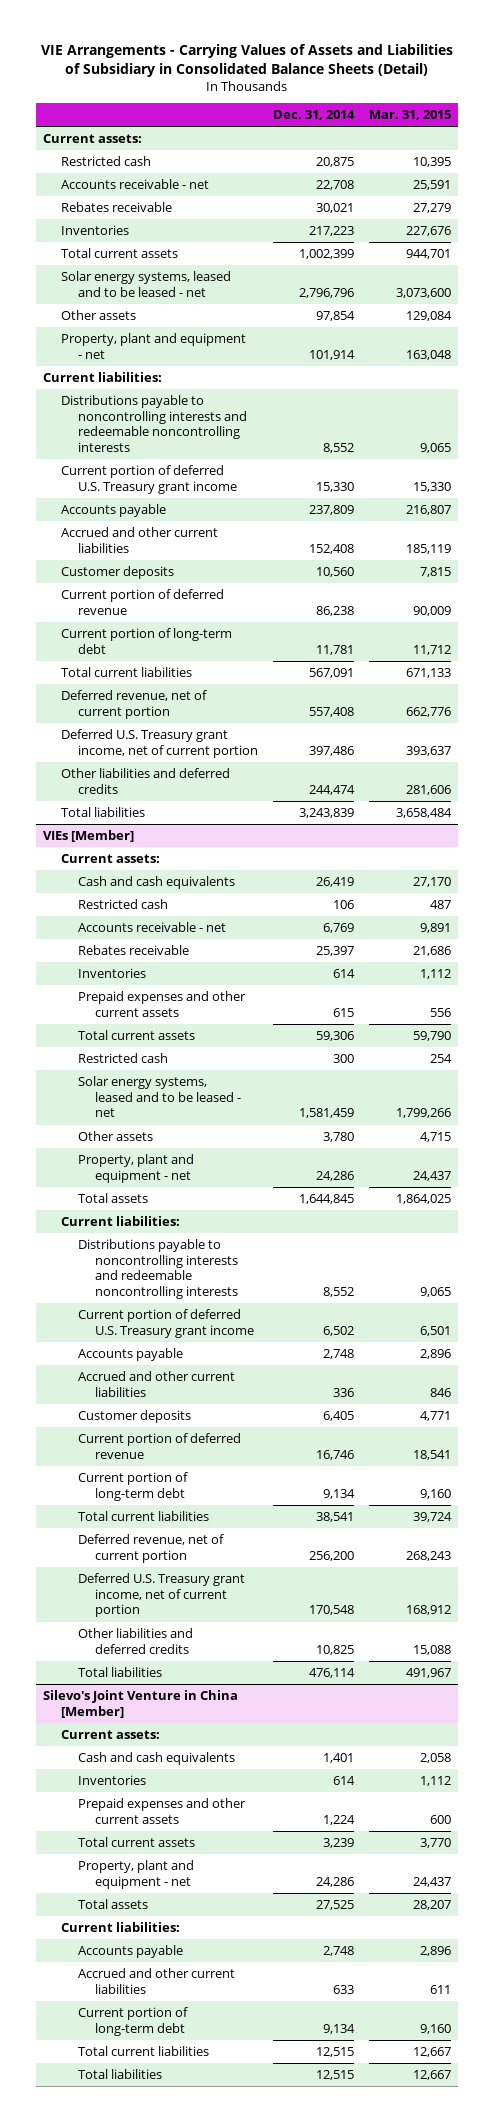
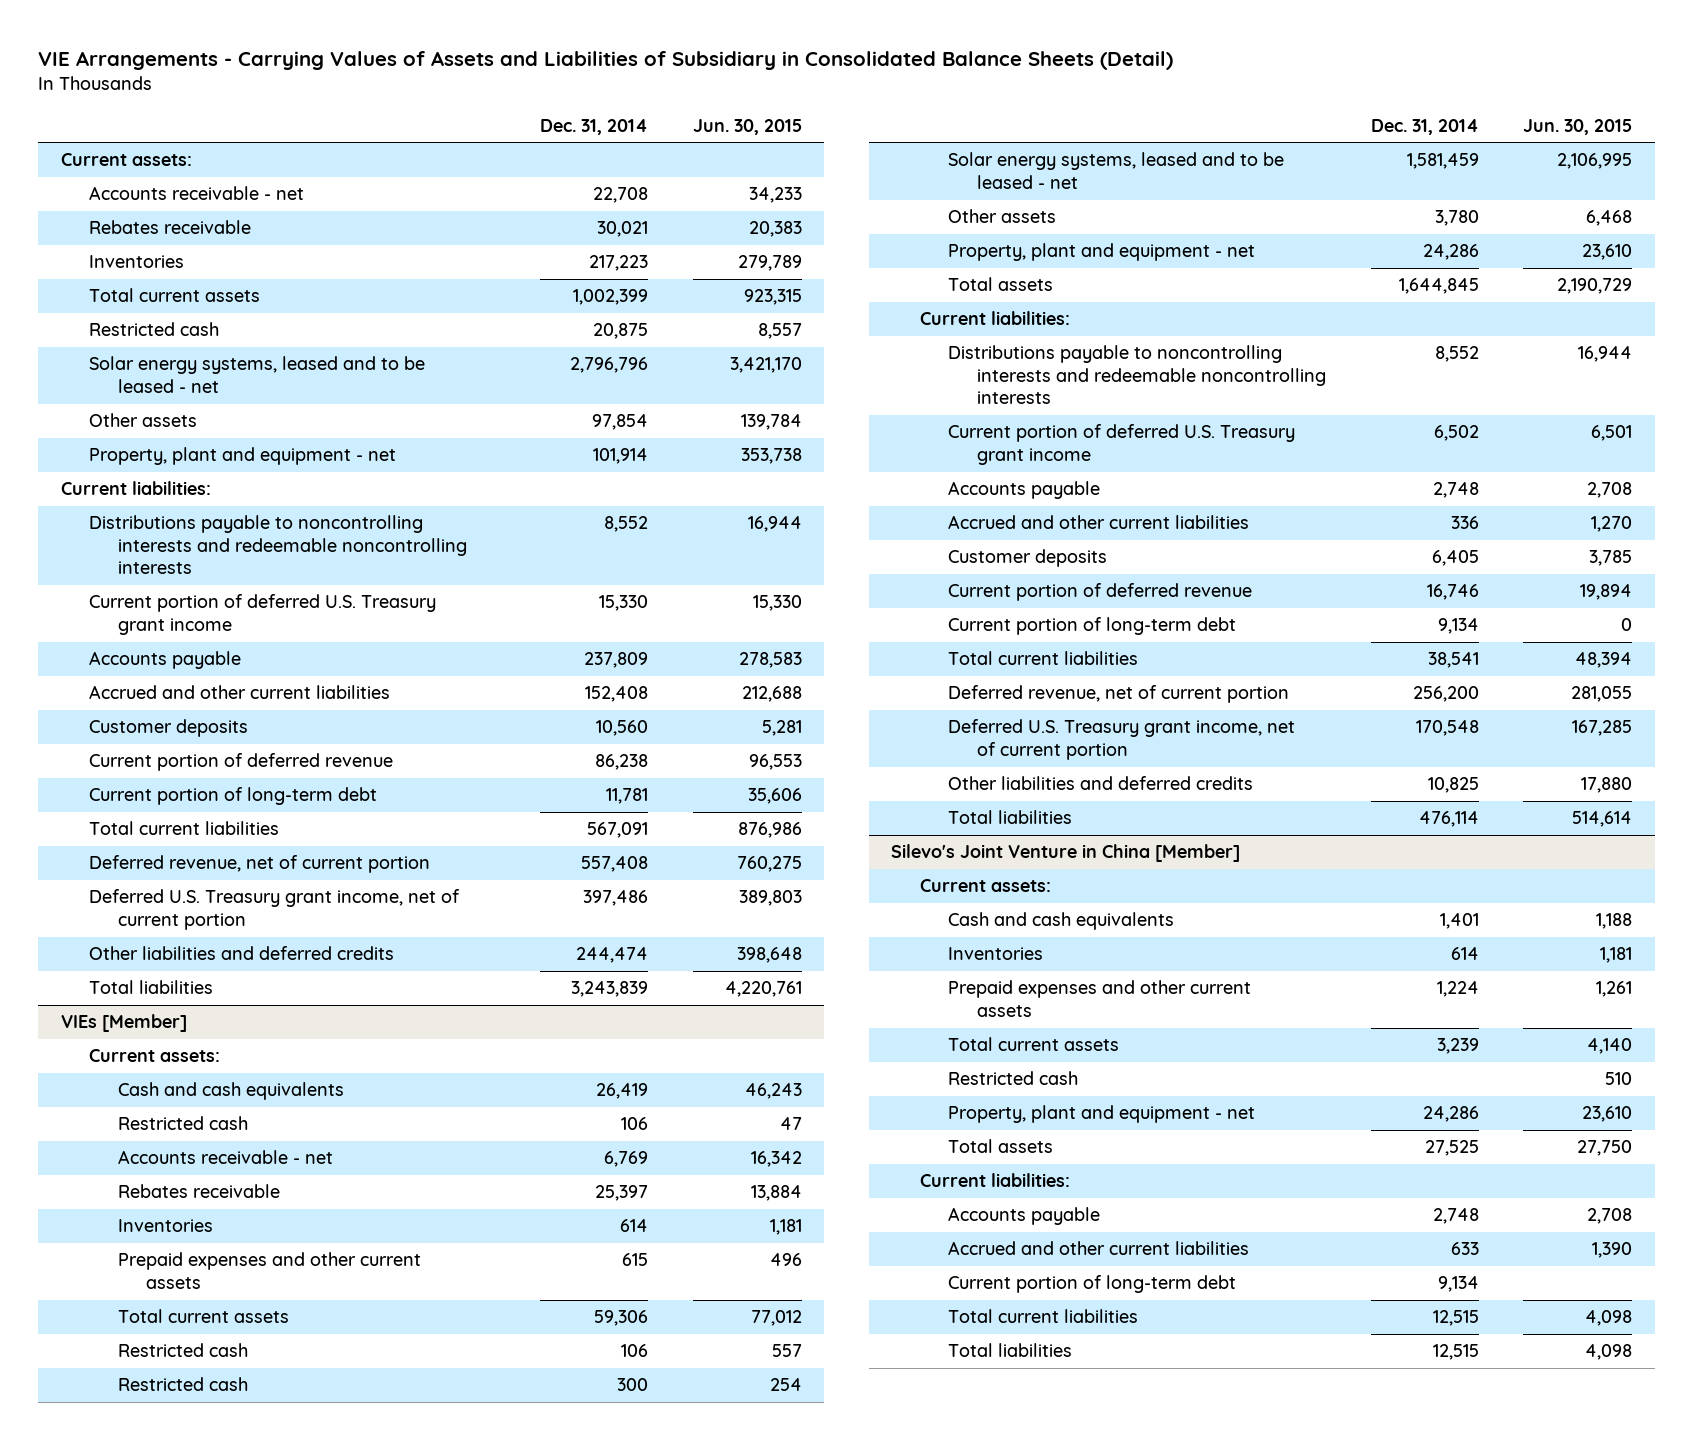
[368,110,451,121] Mar. 31, 2015 -> none
none -> [692,118,802,135] Jun. 30, 2015
[60,156,151,167] Restricted cash -> [89,322,220,337] Restricted cash
none -> [117,1343,248,1358] Restricted cash
none -> [948,1071,1079,1086] Restricted cash

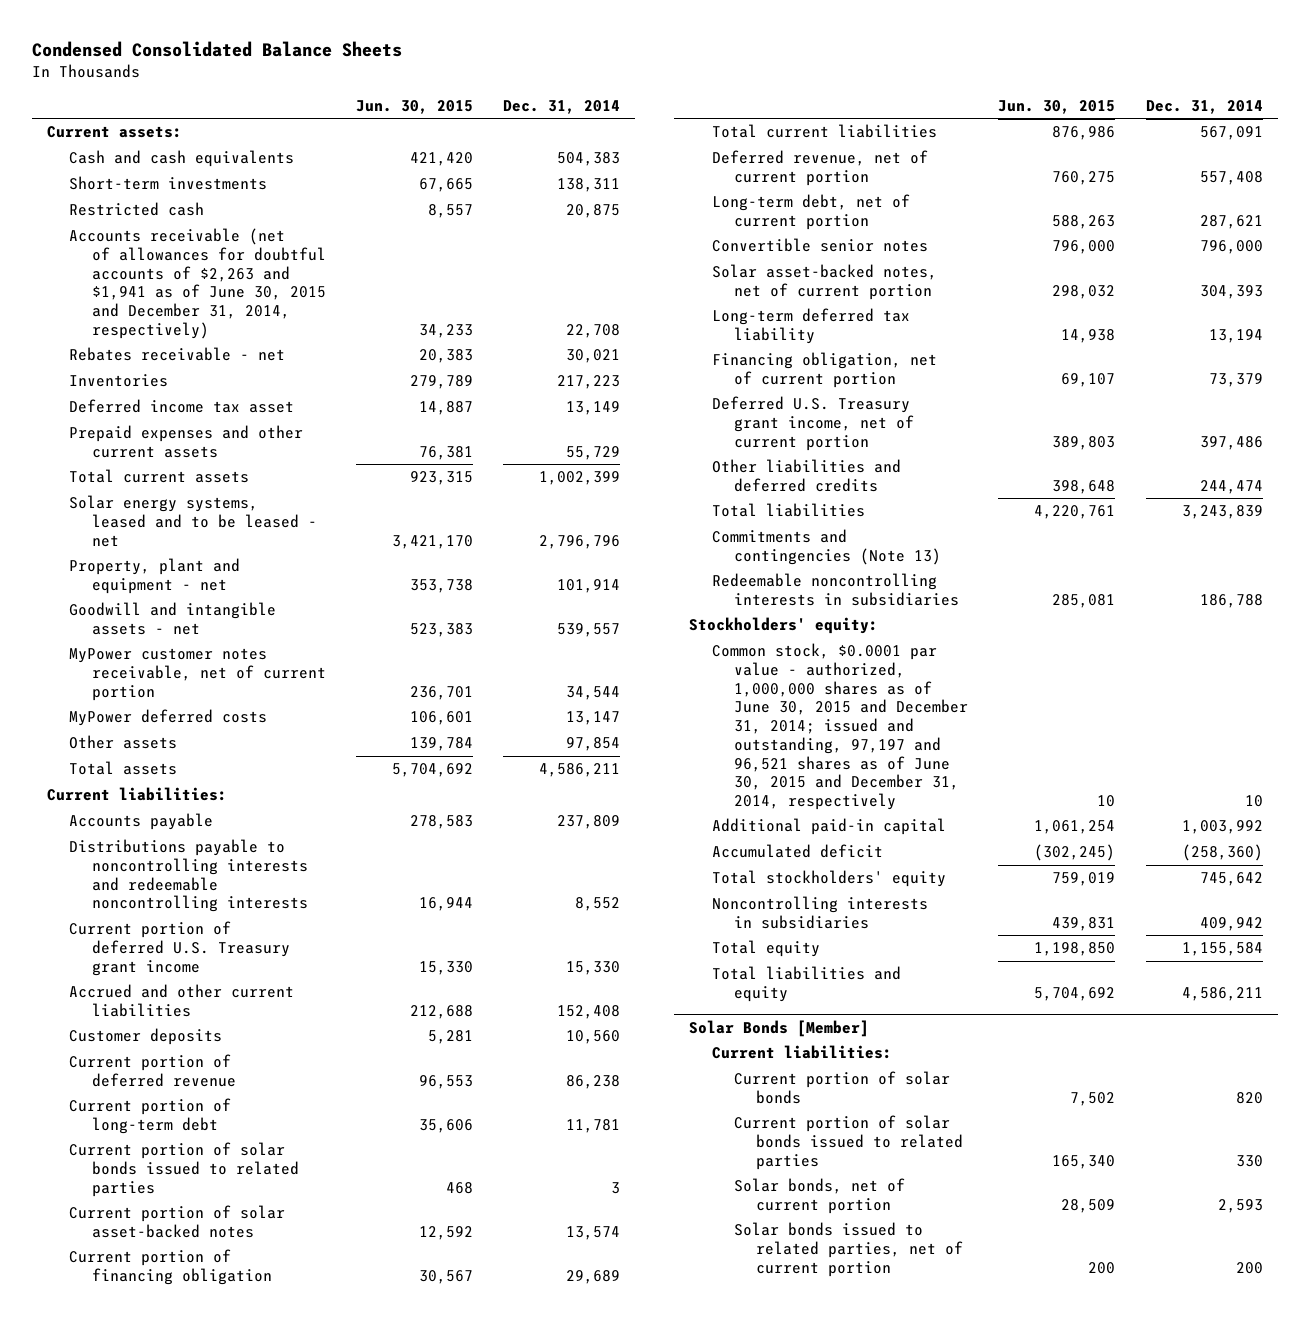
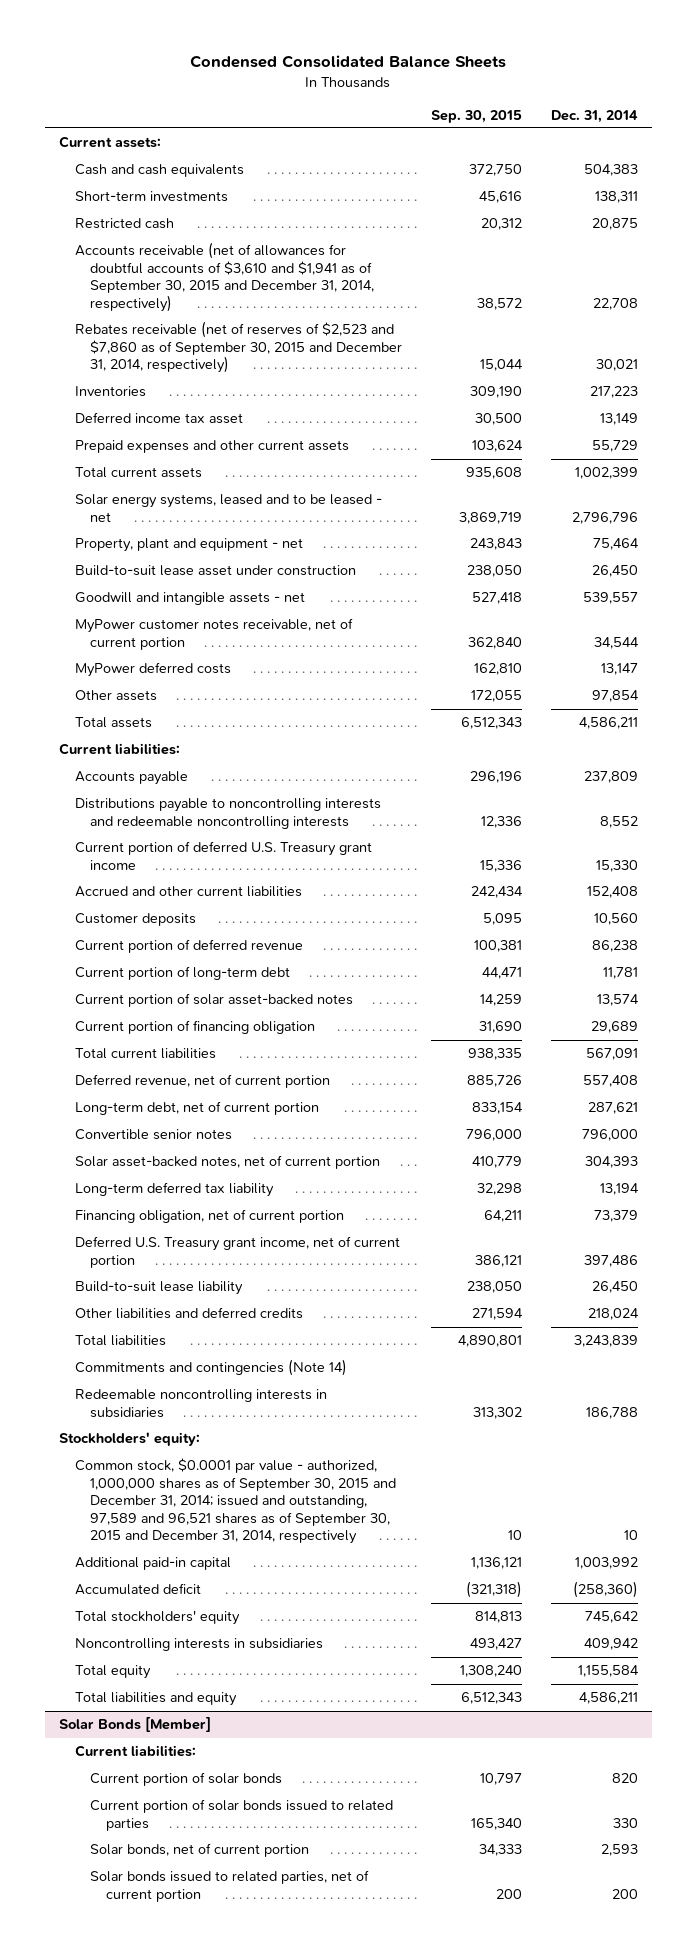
[355,99,473,114] Jun. 30, 2015 -> none
none -> [431,109,523,123] Sep. 30, 2015
[69,228,326,339] Accounts receivable (net of allowances for doubtful accounts of $2,263 and $1,941 as of June 30, 2015 and December 31, 2014, respectively) -> [74,242,375,312] Accounts receivable (net of allowances for doubtful accounts of $3,610 and $1,941 as of September 30, 2015 and December 31, 2014, respectively)
[69,347,286,362] Rebates receivable - net -> [74,321,403,374] Rebates receivable (net of reserves of $2,523 and $7,860 as of September 30, 2015 and December 31, 2014, respectively)
[557,579,621,594] 101,914 -> [592,538,639,551] 75,464
none -> [74,565,356,577] Build-to-suit lease asset under construction
[69,1142,299,1197] Current portion of solar bonds issued to related parties -> none
none -> [74,1281,243,1296] Build-to-suit lease liability
[1199,480,1263,495] 244,474 -> [587,1308,639,1321] 218,024
[711,529,942,566] Commitments and contingencies (Note 13) -> [74,1359,347,1377] Commitments and contingencies (Note 14)
[711,643,969,810] Common stock, $0.0001 par value - authorized, 1,000,000 shares as of June 30, 2015 and December 31, 2014; issued and outstanding, 97,197 and 96,521 shares as of June 30, 2015 and December 31, 2014, respectively -> [74,1458,397,1545] Common stock, $0.0001 par value - authorized, 1,000,000 shares as of September 30, 2015 and December 31, 2014; issued and outstanding, 97,589 and 96,521 shares as of September 30, 2015 and December 31, 2014, respectively

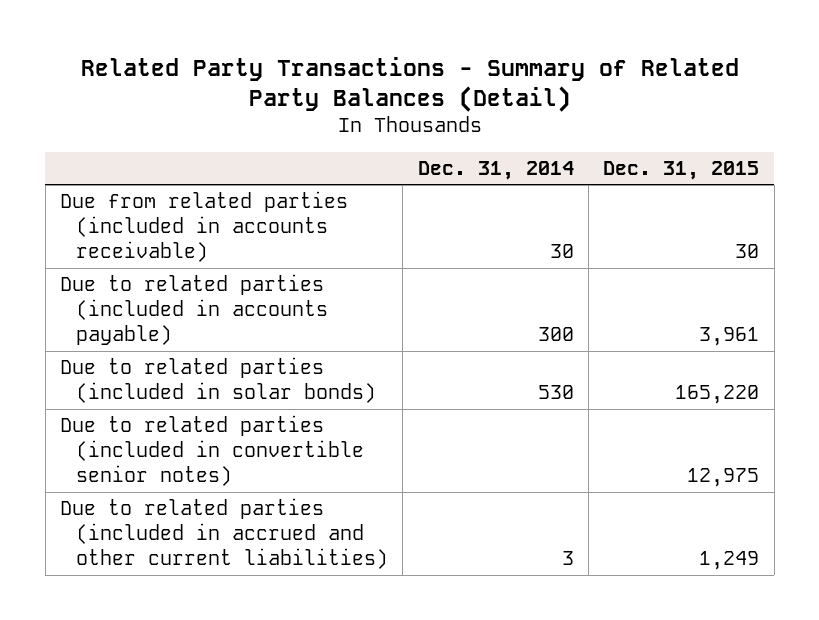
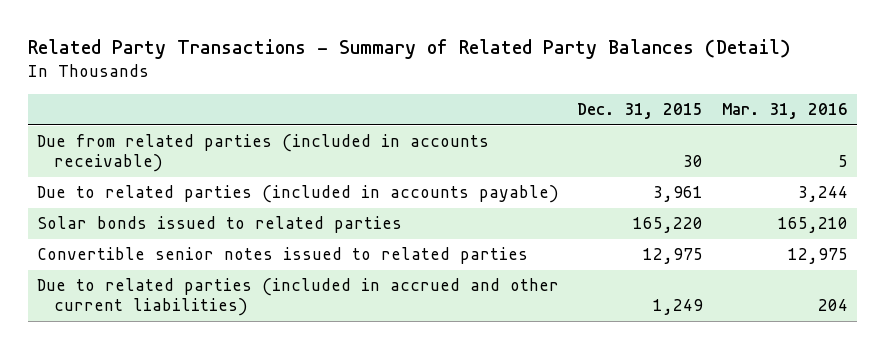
[417,161,574,181] Dec. 31, 2014 -> none
none -> [721,103,848,120] Mar. 31, 2016
[59,357,376,404] Due to related parties (included in solar bonds) -> [36,216,402,234] Solar bonds issued to related parties
[59,415,364,487] Due to related parties (included in convertible senior notes) -> [36,247,528,265] Convertible senior notes issued to related parties

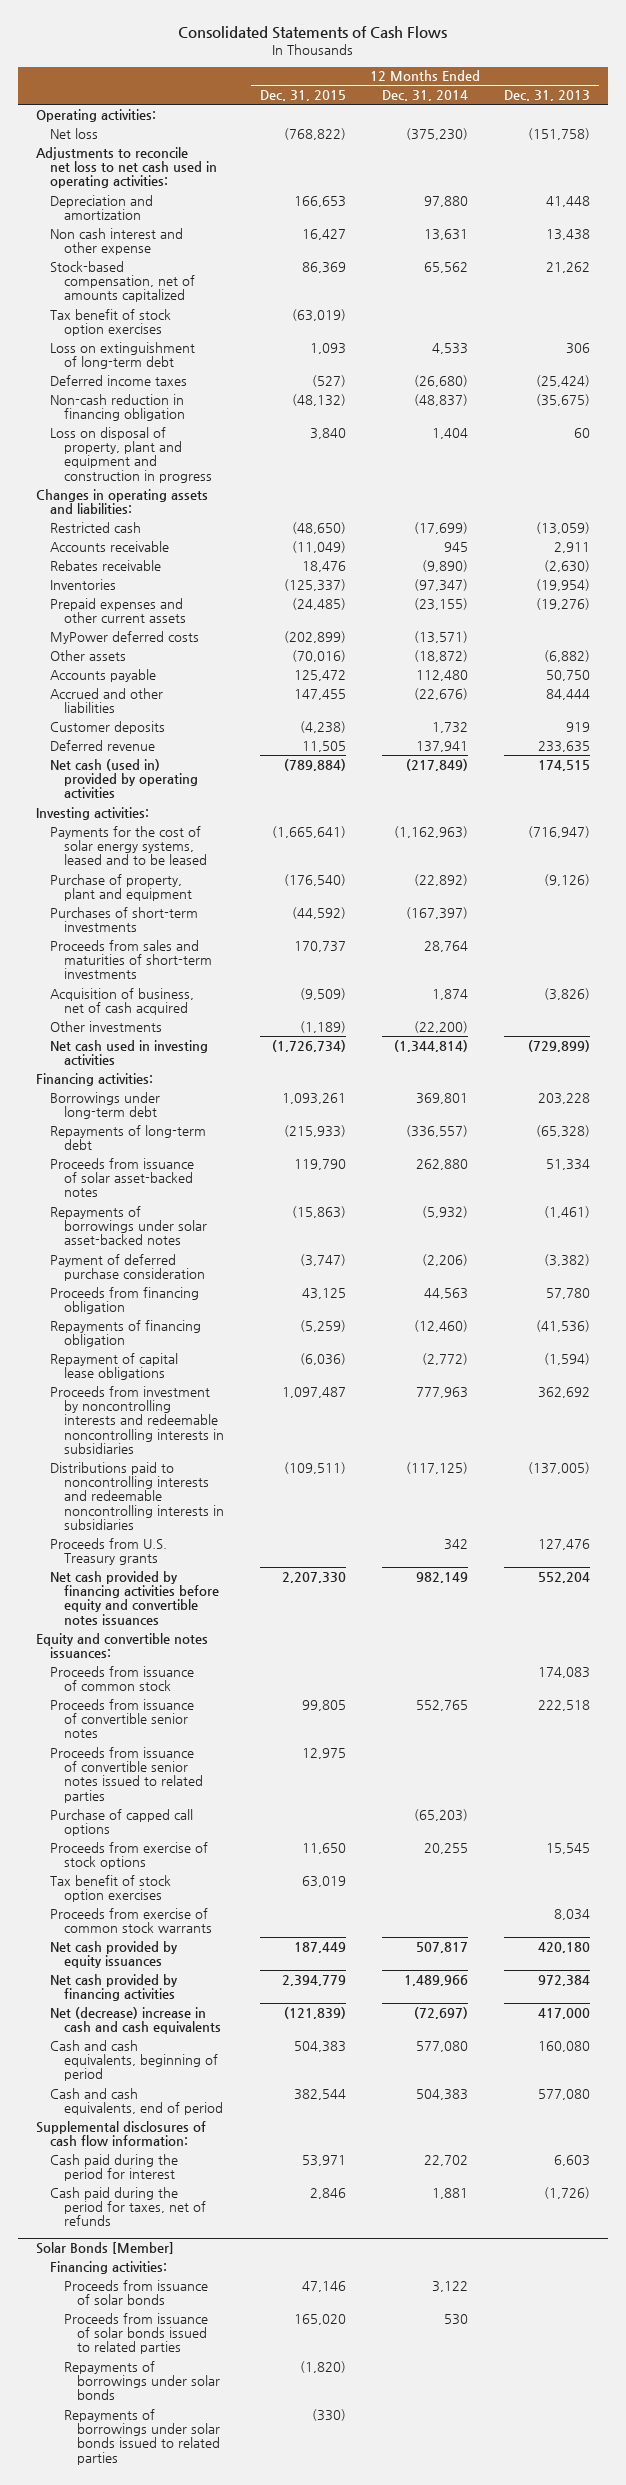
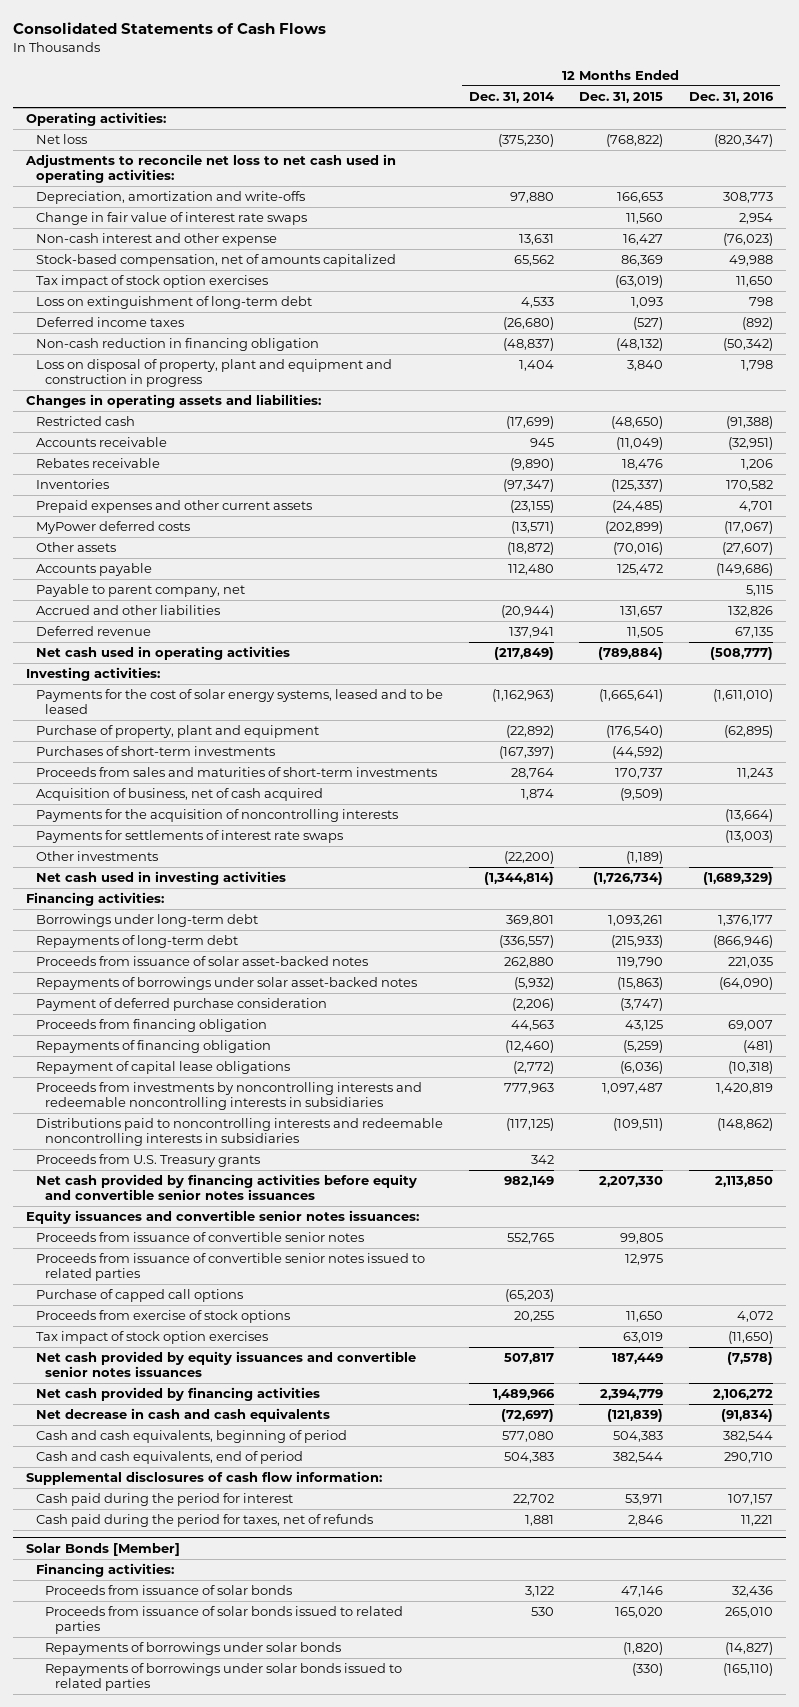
[503,90,590,102] Dec. 31, 2013 -> none
none -> [689,92,775,104] Dec. 31, 2016
[49,194,153,221] Depreciation and amortization -> [35,191,305,205] Depreciation, amortization and write-offs
none -> [35,212,307,226] Change in fair value of interest rate swaps
[49,227,183,256] Non cash interest and other expense -> [35,233,277,247] Non-cash interest and other expense
[49,308,171,337] Tax benefit of stock option exercises -> [35,275,268,289] Tax impact of stock option exercises
[49,720,165,734] Customer deposits -> none
none -> [35,584,245,598] Payable to parent company, net
[293,688,346,700] 147,455 -> [620,606,664,618] 131,657
[413,687,468,700] (22,676) -> [500,605,554,619] (20,944)
[49,758,198,799] Net cash (used in) provided by operating activities -> [35,646,290,661] Net cash used in operating activities
none -> [35,809,398,823] Payments for the acquisition of noncontrolling interests
none -> [35,830,343,844] Payments for settlements of interest rate swaps
[49,1385,224,1454] Proceeds from investment by noncontrolling interests and redeemable noncontrolling interests in subsidiaries -> [35,1082,422,1111] Proceeds from investments by noncontrolling interests and redeemable noncontrolling interests in subsidiaries
[49,1665,194,1692] Proceeds from issuance of common stock -> none
[49,1570,219,1625] Net cash provided by financing activities before equity and convertible notes issuances -> [35,1174,417,1201] Net cash provided by financing activities before equity and convertible senior notes issuances
[36,1632,209,1659] Equity and convertible notes issuances: -> [26,1210,420,1225] Equity issuances and convertible senior notes issuances:
[49,1907,212,1934] Proceeds from exercise of common stock warrants -> none
[49,1874,171,1903] Tax benefit of stock option exercises -> [35,1331,268,1345] Tax impact of stock option exercises
[49,1940,178,1969] Net cash provided by equity issuances -> [35,1351,416,1378] Net cash provided by equity issuances and convertible senior notes issuances
[49,2006,221,2035] Net (decrease) increase in cash and cash equivalents -> [35,1408,330,1423] Net decrease in cash and cash equivalents

